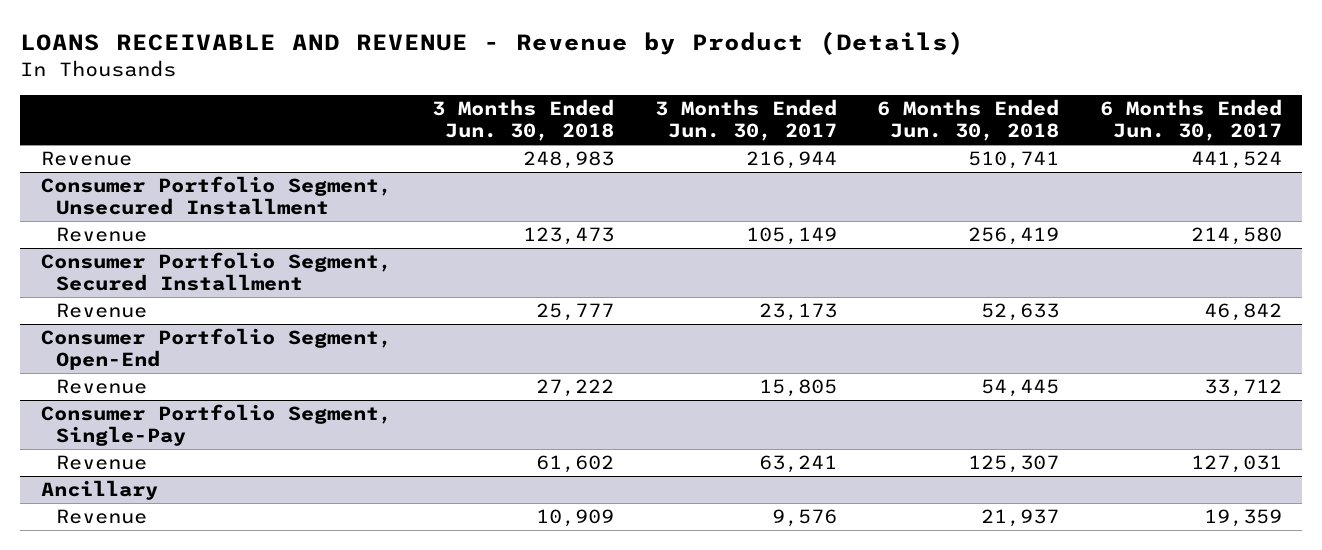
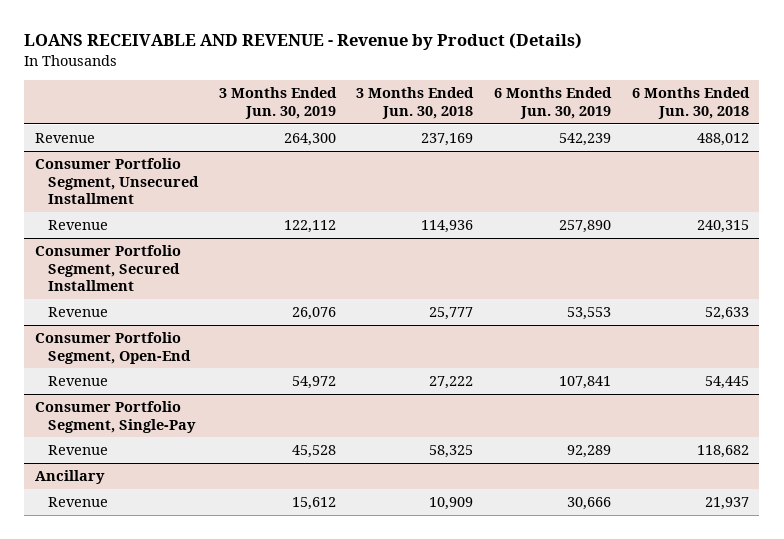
[654,99,837,142] 3 Months Ended Jun. 30, 2017 -> none
[1099,99,1282,142] 6 Months Ended Jun. 30, 2017 -> none
none -> [218,87,337,119] 3 Months Ended Jun. 30, 2019
none -> [494,87,613,119] 6 Months Ended Jun. 30, 2019
[523,151,615,170] 248,983 -> [421,133,474,147] 237,169
[968,151,1060,170] 510,741 -> [697,133,750,147] 488,012
[523,227,615,246] 123,473 -> [421,220,474,234] 114,936
[968,227,1060,246] 256,419 -> [697,220,750,234] 240,315
[536,455,615,474] 61,602 -> [429,445,474,459] 58,325
[968,455,1060,474] 125,307 -> [697,445,750,459] 118,682

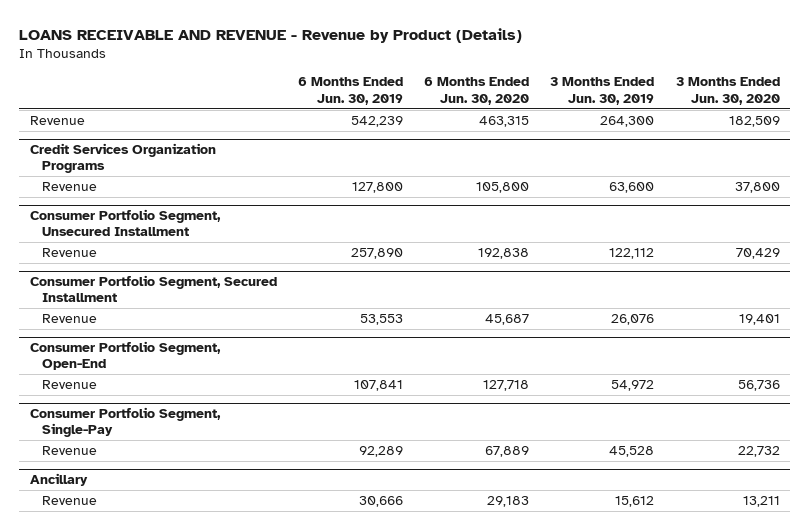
[356,87,475,119] 3 Months Ended Jun. 30, 2018 -> none
[632,87,751,119] 6 Months Ended Jun. 30, 2018 -> none
none -> [424,77,530,105] 6 Months Ended Jun. 30, 2020
none -> [675,77,780,105] 3 Months Ended Jun. 30, 2020
none -> [29,143,216,174] Credit Services Organization Programs
none -> [42,182,98,192] Revenue

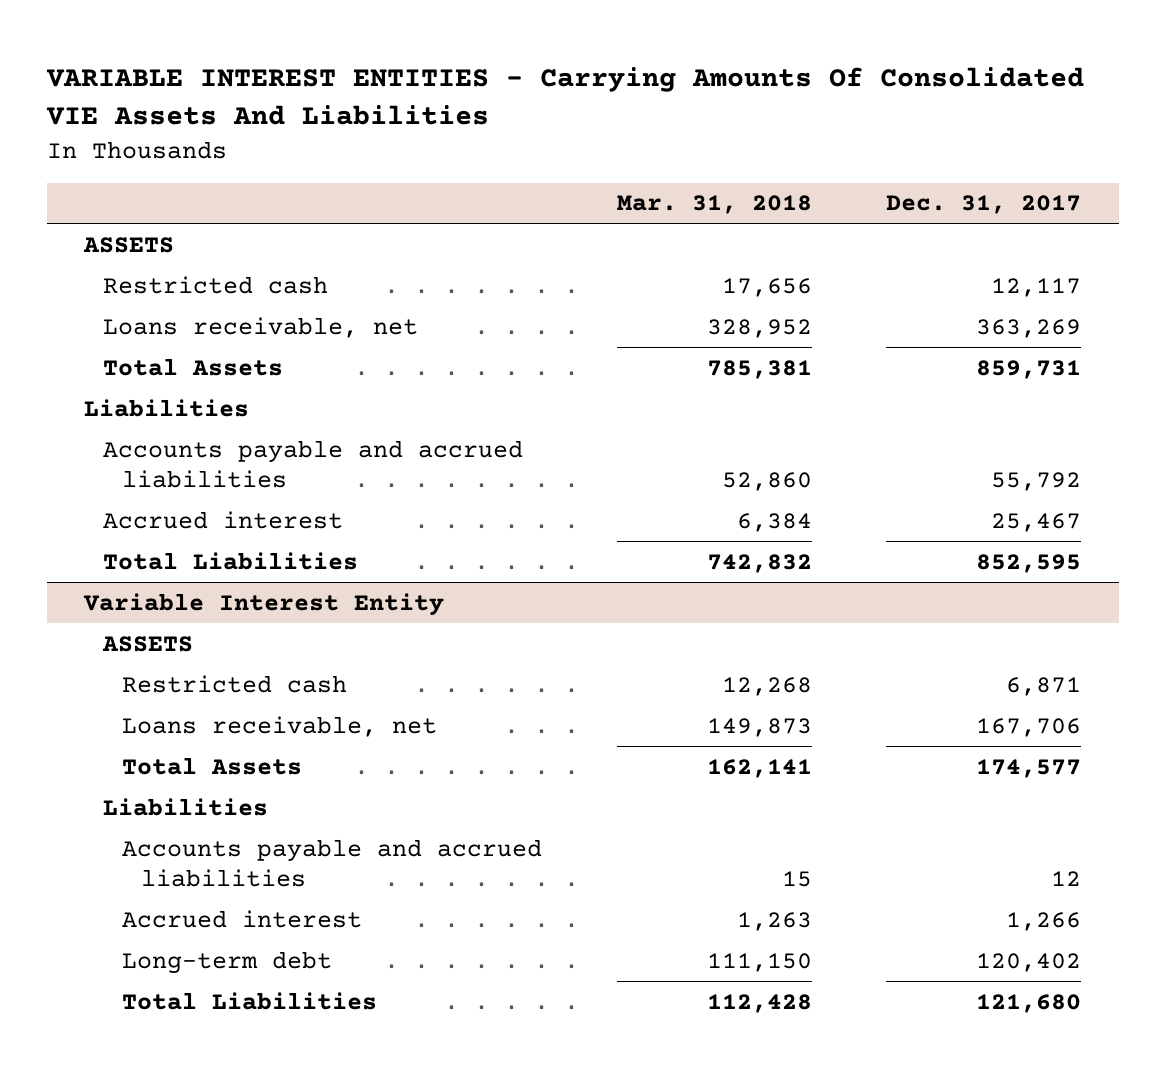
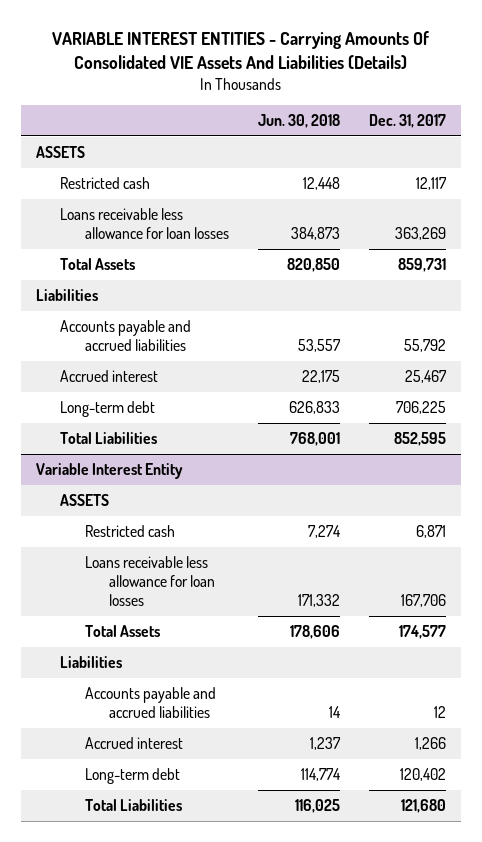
[45,66,1084,126] VARIABLE INTEREST ENTITIES - Carrying Amounts Of Consolidated VIE Assets And Liabilities -> [51,31,429,70] VARIABLE INTEREST ENTITIES - Carrying Amounts Of Consolidated VIE Assets And Liabilities (Details)
[616,195,812,215] Mar. 31, 2018 -> none
none -> [257,114,340,129] Jun. 30, 2018
[103,316,419,338] Loans receivable, net -> [60,207,229,240] Loans receivable less allowance for loan losses
none -> [60,400,156,417] Long-term debt
[121,715,437,737] Loans receivable, net -> [84,555,215,607] Loans receivable less allowance for loan losses

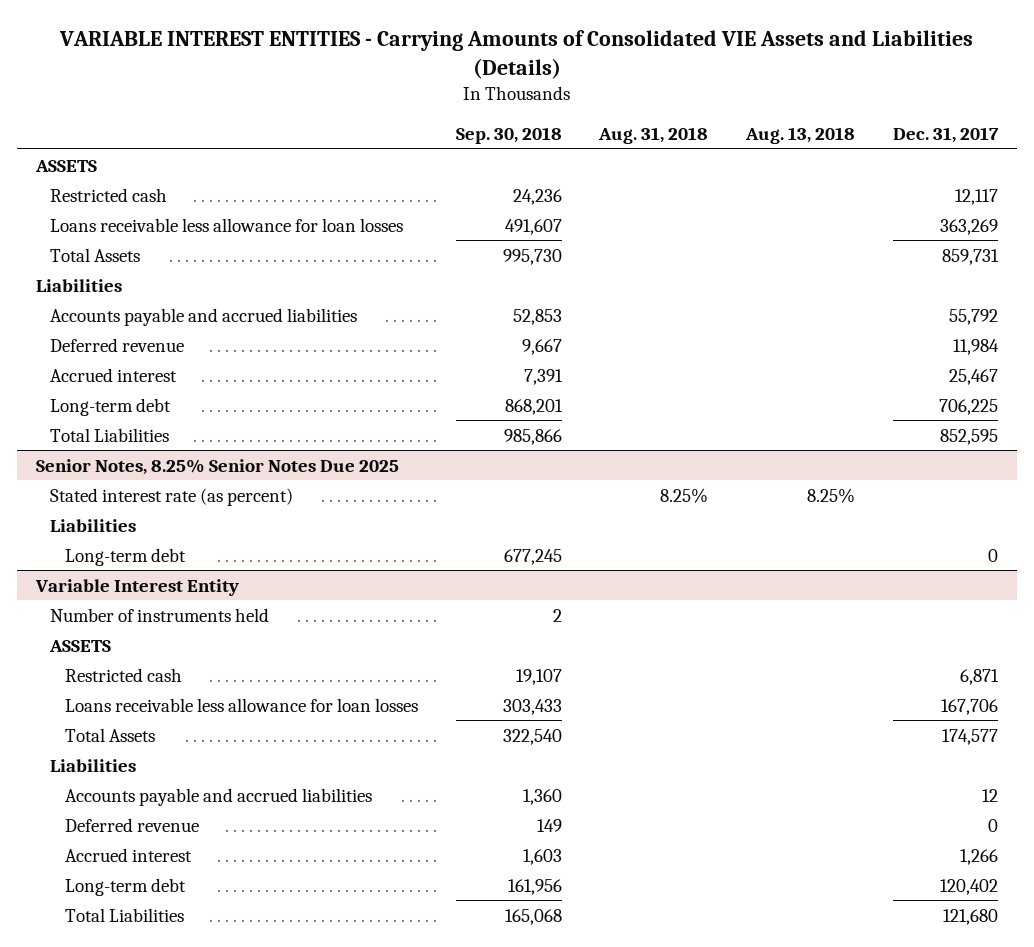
[51,31,429,70] VARIABLE INTEREST ENTITIES - Carrying Amounts Of Consolidated VIE Assets And Liabilities (Details) -> [58,29,973,79] VARIABLE INTEREST ENTITIES - Carrying Amounts of Consolidated VIE Assets and Liabilities (Details)
[257,114,340,129] Jun. 30, 2018 -> none
none -> [455,126,562,144] Sep. 30, 2018
none -> [598,126,709,144] Aug. 31, 2018
none -> [745,126,856,144] Aug. 13, 2018
none -> [50,337,185,352] Deferred revenue
none -> [35,458,399,475] Senior Notes, 8.25% Senior Notes Due 2025
none -> [50,487,294,506] Stated interest rate (as percent)
none -> [50,518,137,532] Liabilities
none -> [64,547,186,566] Long-term debt
none -> [50,607,270,622] Number of instruments held
none -> [64,817,199,832] Deferred revenue

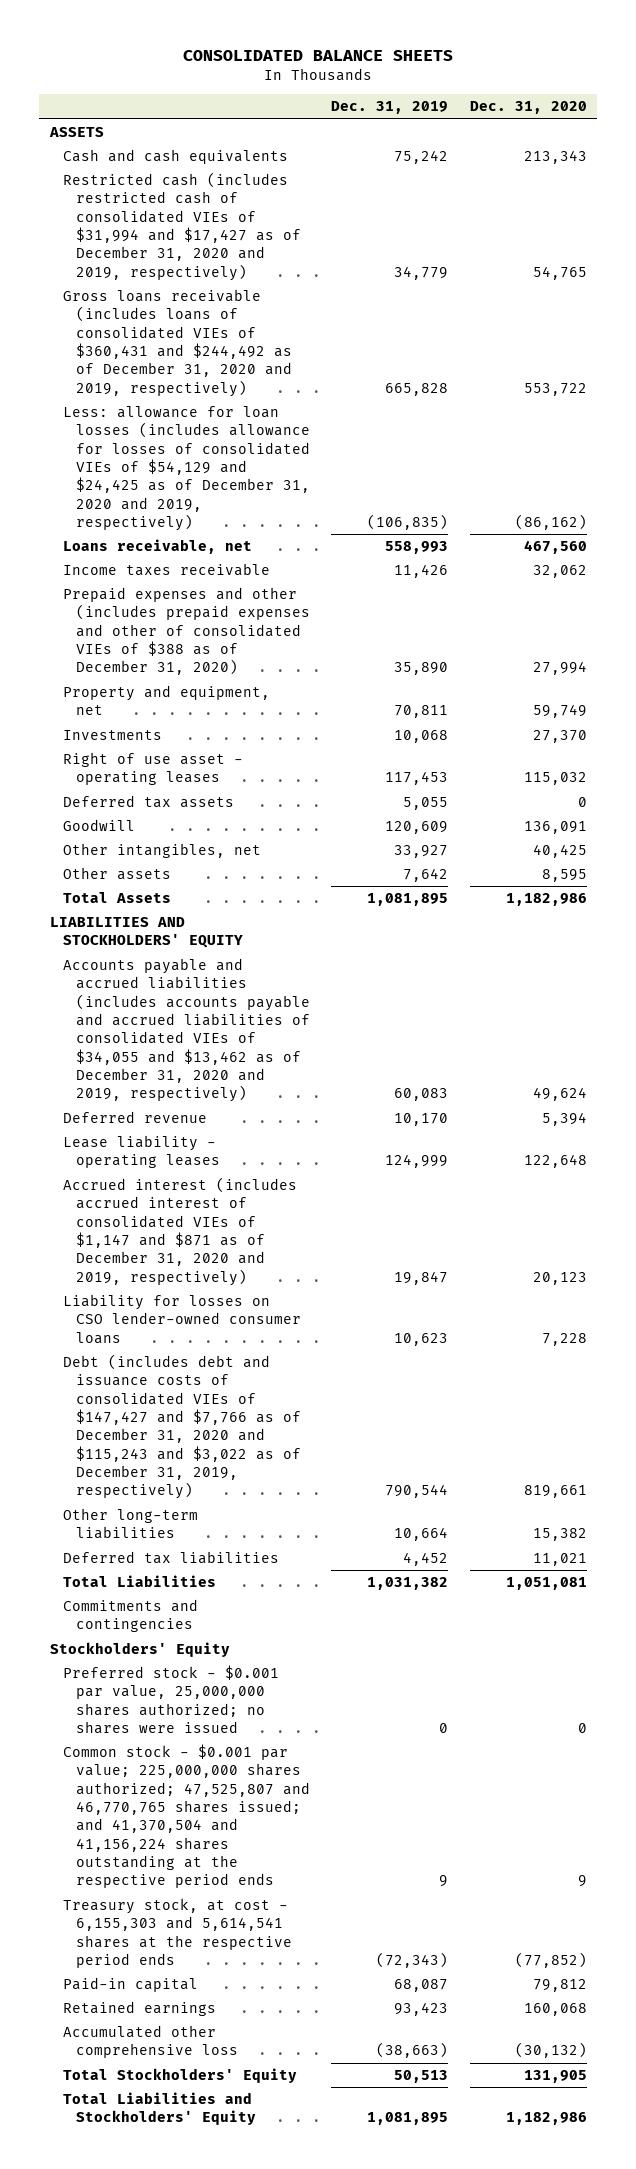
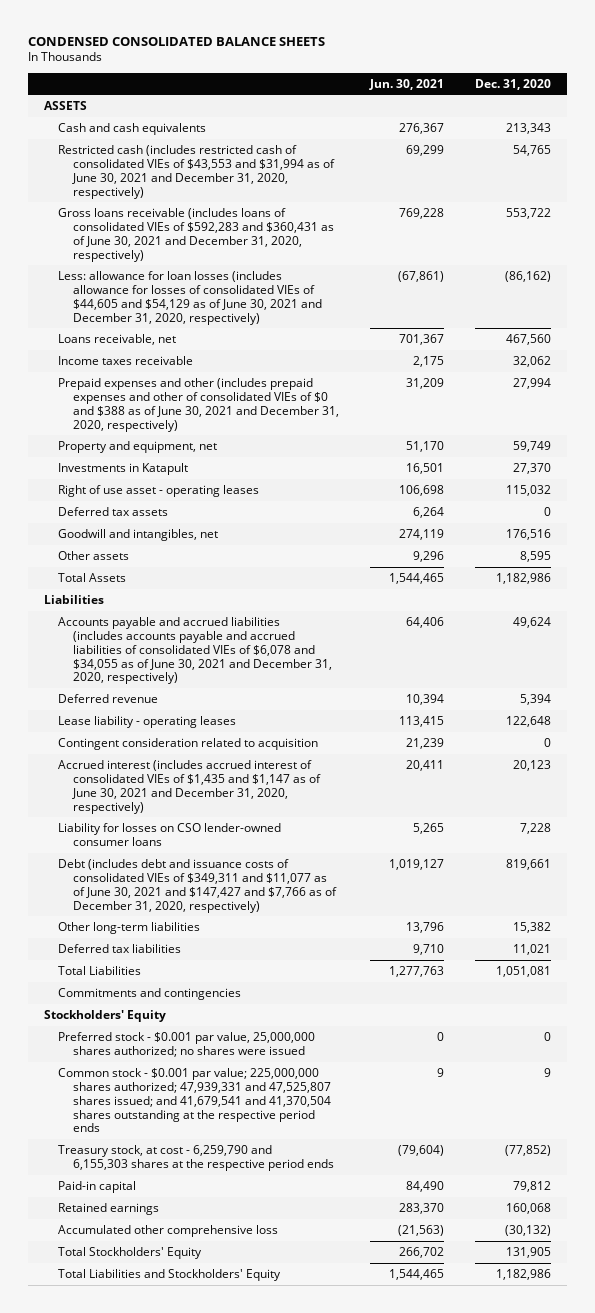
[183,49,454,61] CONSOLIDATED BALANCE SHEETS -> [28,36,326,46] CONDENSED CONSOLIDATED BALANCE SHEETS
[331,101,449,115] Dec. 31, 2019 -> none
none -> [369,78,445,90] Jun. 30, 2021
[62,172,301,281] Restricted cash (includes restricted cash of consolidated VIEs of $31,994 and $17,427 as of December 31, 2020 and 2019, respectively) -> [58,144,336,199] Restricted cash (includes restricted cash of consolidated VIEs of $43,553 and $31,994 as of June 30, 2021 and December 31, 2020, respectively)
[62,289,292,397] Gross loans receivable (includes loans of consolidated VIEs of $360,431 and $244,492 as of December 31, 2020 and 2019, respectively) -> [58,207,335,262] Gross loans receivable (includes loans of consolidated VIEs of $592,283 and $360,431 as of June 30, 2021 and December 31, 2020, respectively)
[62,406,310,531] Less: allowance for loan losses (includes allowance for losses of consolidated VIEs of $54,129 and $24,425 as of December 31, 2020 and 2019, respectively) -> [58,270,323,325] Less: allowance for loan losses (includes allowance for losses of consolidated VIEs of $44,605 and $54,129 as of June 30, 2021 and December 31, 2020, respectively)
[62,587,310,676] Prepaid expenses and other (includes prepaid expenses and other of consolidated VIEs of $388 as of December 31, 2020) -> [58,377,340,432] Prepaid expenses and other (includes prepaid expenses and other of consolidated VIEs of $0 and $388 as of June 30, 2021 and December 31, 2020, respectively)
[62,730,162,741] Investments -> [58,462,189,475] Investments in Katapult
[62,819,135,832] Goodwill -> none
[62,843,261,859] Other intangibles, net -> none
none -> [58,528,219,541] Goodwill and intangibles, net
[49,917,243,949] LIABILITIES AND STOCKHOLDERS' EQUITY -> none
none -> [43,594,104,604] Liabilities
[62,958,310,1103] Accounts payable and accrued liabilities (includes accounts payable and accrued liabilities of consolidated VIEs of $34,055 and $13,462 as of December 31, 2020 and 2019, respectively) -> [58,616,333,685] Accounts payable and accrued liabilities (includes accounts payable and accrued liabilities of consolidated VIEs of $6,078 and $34,055 as of June 30, 2021 and December 31, 2020, respectively)
none -> [58,737,319,750] Contingent consideration related to acquisition
[62,1177,297,1286] Accrued interest (includes accrued interest of consolidated VIEs of $1,147 and $871 as of December 31, 2020 and 2019, respectively) -> [58,759,322,814] Accrued interest (includes accrued interest of consolidated VIEs of $1,435 and $1,147 as of June 30, 2021 and December 31, 2020, respectively)
[62,1354,301,1500] Debt (includes debt and issuance costs of consolidated VIEs of $147,427 and $7,766 as of December 31, 2020 and $115,243 and $3,022 as of December 31, 2019, respectively) -> [58,858,338,913] Debt (includes debt and issuance costs of consolidated VIEs of $349,311 and $11,077 as of June 30, 2021 and $147,427 and $7,766 as of December 31, 2020, respectively)
[62,1744,310,1889] Common stock - $0.001 par value; 225,000,000 shares authorized; 47,525,807 and 46,770,765 shares issued; and 41,370,504 and 41,156,224 shares outstanding at the respective period ends -> [58,1067,332,1133] Common stock - $0.001 par value; 225,000,000 shares authorized; 47,939,331 and 47,525,807 shares issued; and 41,679,541 and 41,370,504 shares outstanding at the respective period ends
[62,1898,292,1969] Treasury stock, at cost - 6,155,303 and 5,614,541 shares at the respective period ends -> [58,1144,335,1171] Treasury stock, at cost - 6,259,790 and 6,155,303 shares at the respective period ends

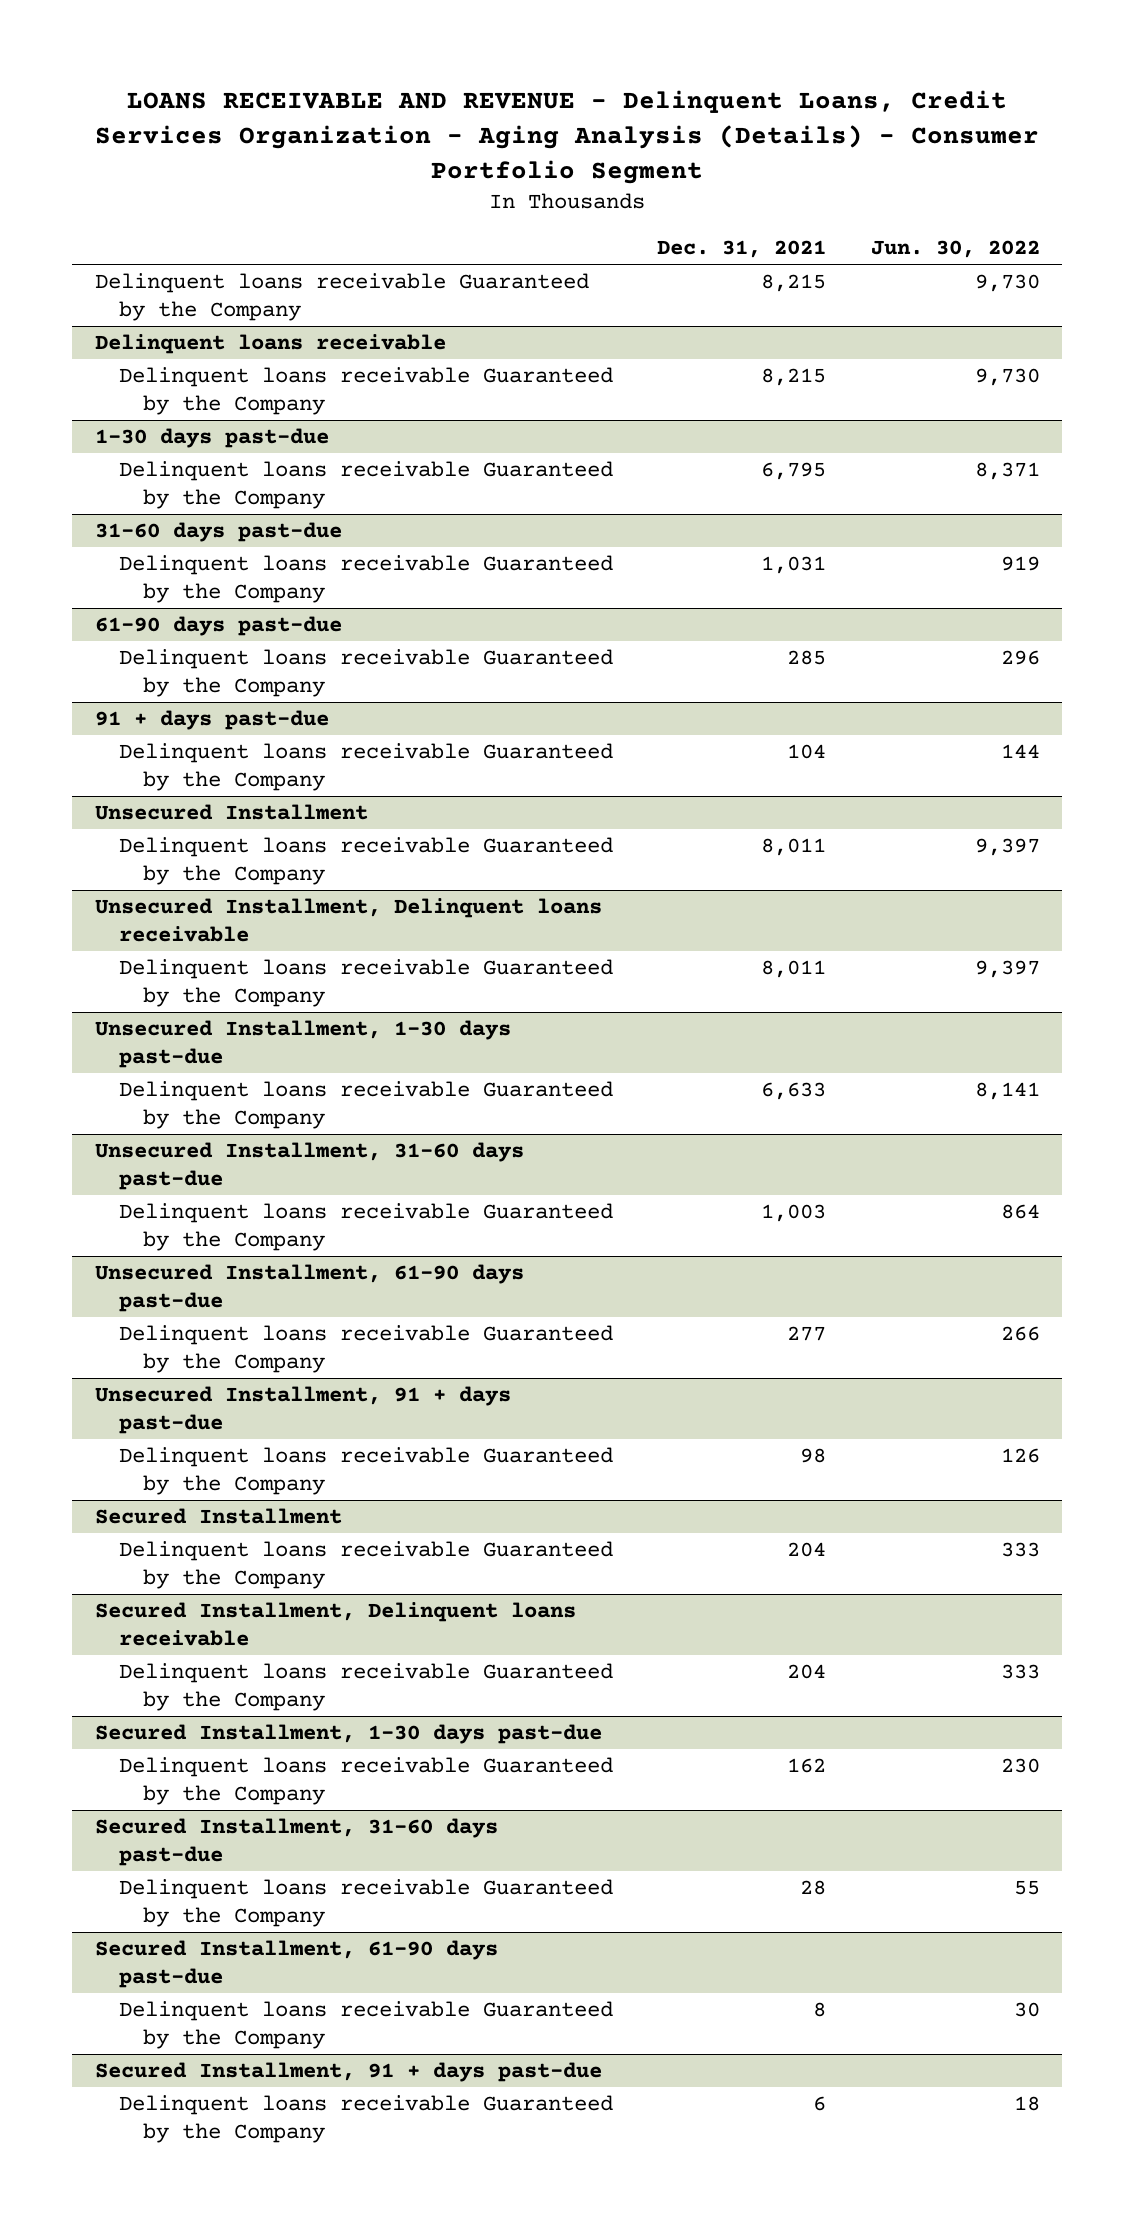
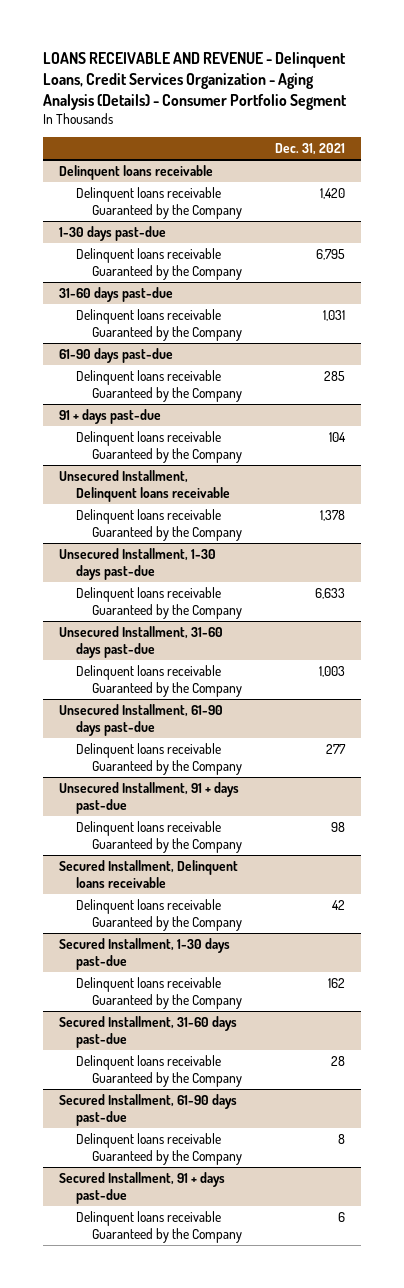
[870,240,1040,259] Jun. 30, 2022 -> none
[94,273,589,322] Delinquent loans receivable Guaranteed by the Company -> none
[761,368,827,387] 8,215 -> [319,187,345,199] 1,420
[94,804,368,821] Unsecured Installment -> none
[118,837,613,886] Delinquent loans receivable Guaranteed by the Company -> none
[761,960,827,979] 8,011 -> [319,509,345,521] 1,378
[94,1508,342,1525] Secured Installment -> none
[118,1541,613,1590] Delinquent loans receivable Guaranteed by the Company -> none
[787,1664,827,1680] 204 -> [331,899,345,910] 42

